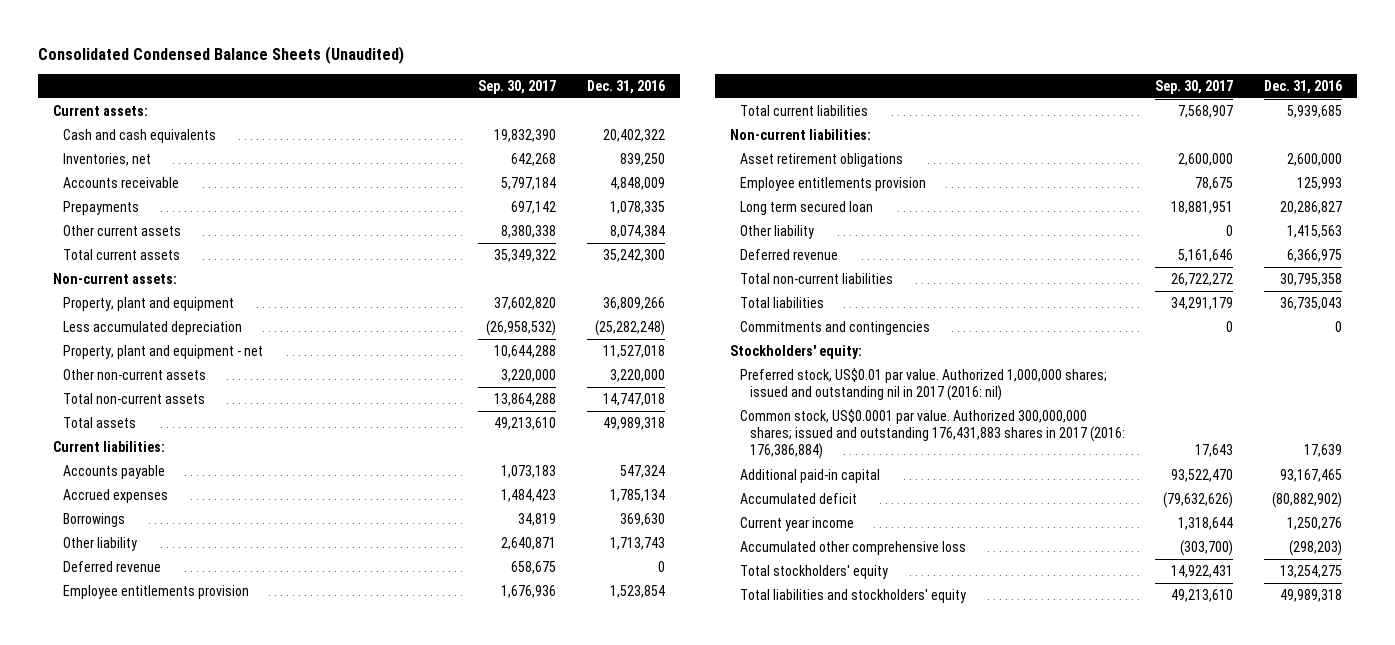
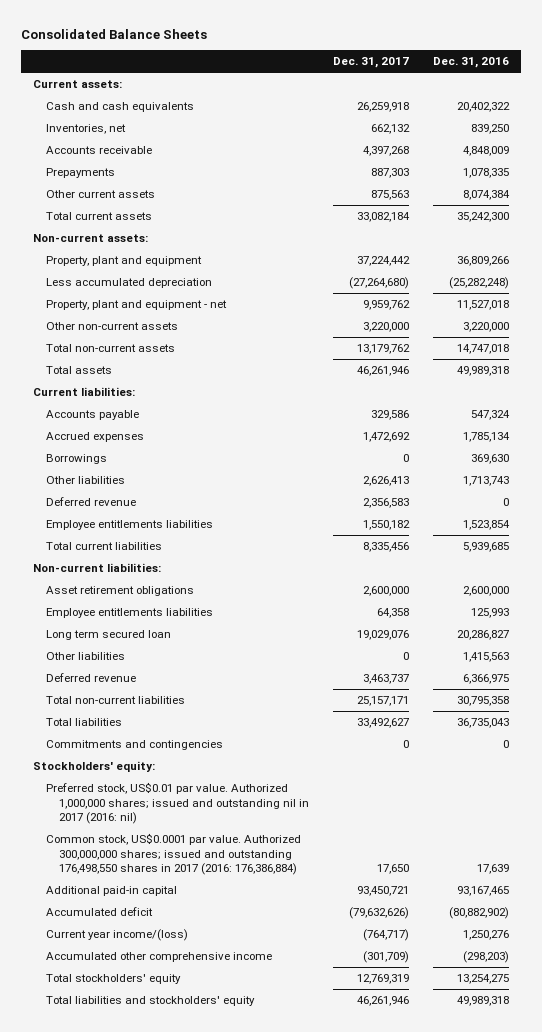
[38,45,405,64] Consolidated Condensed Balance Sheets (Unaudited) -> [21,28,208,39] Consolidated Balance Sheets
[478,79,557,94] Sep. 30, 2017 -> none
none -> [332,57,409,69] Dec. 31, 2017
[63,537,138,552] Other liability -> [45,476,125,485] Other liabilities
[63,585,250,600] Employee entitlements provision -> [45,520,213,531] Employee entitlements liabilities
[739,177,926,192] Employee entitlements provision -> [45,608,213,619] Employee entitlements liabilities
[739,225,814,240] Other liability -> [45,652,125,661] Other liabilities
[739,409,1125,460] Common stock, US$0.0001 par value. Authorized 300,000,000 shares; issued and outstanding 176,431,883 shares in 2017 (2016: 176,386,884) -> [45,833,301,876] Common stock, US$0.0001 par value. Authorized 300,000,000 shares; issued and outstanding 176,498,550 shares in 2017 (2016: 176,386,884)
[739,517,854,532] Current year income -> [45,929,188,942] Current year income/(loss)
[739,541,966,556] Accumulated other comprehensive loss -> [45,952,272,963] Accumulated other comprehensive income

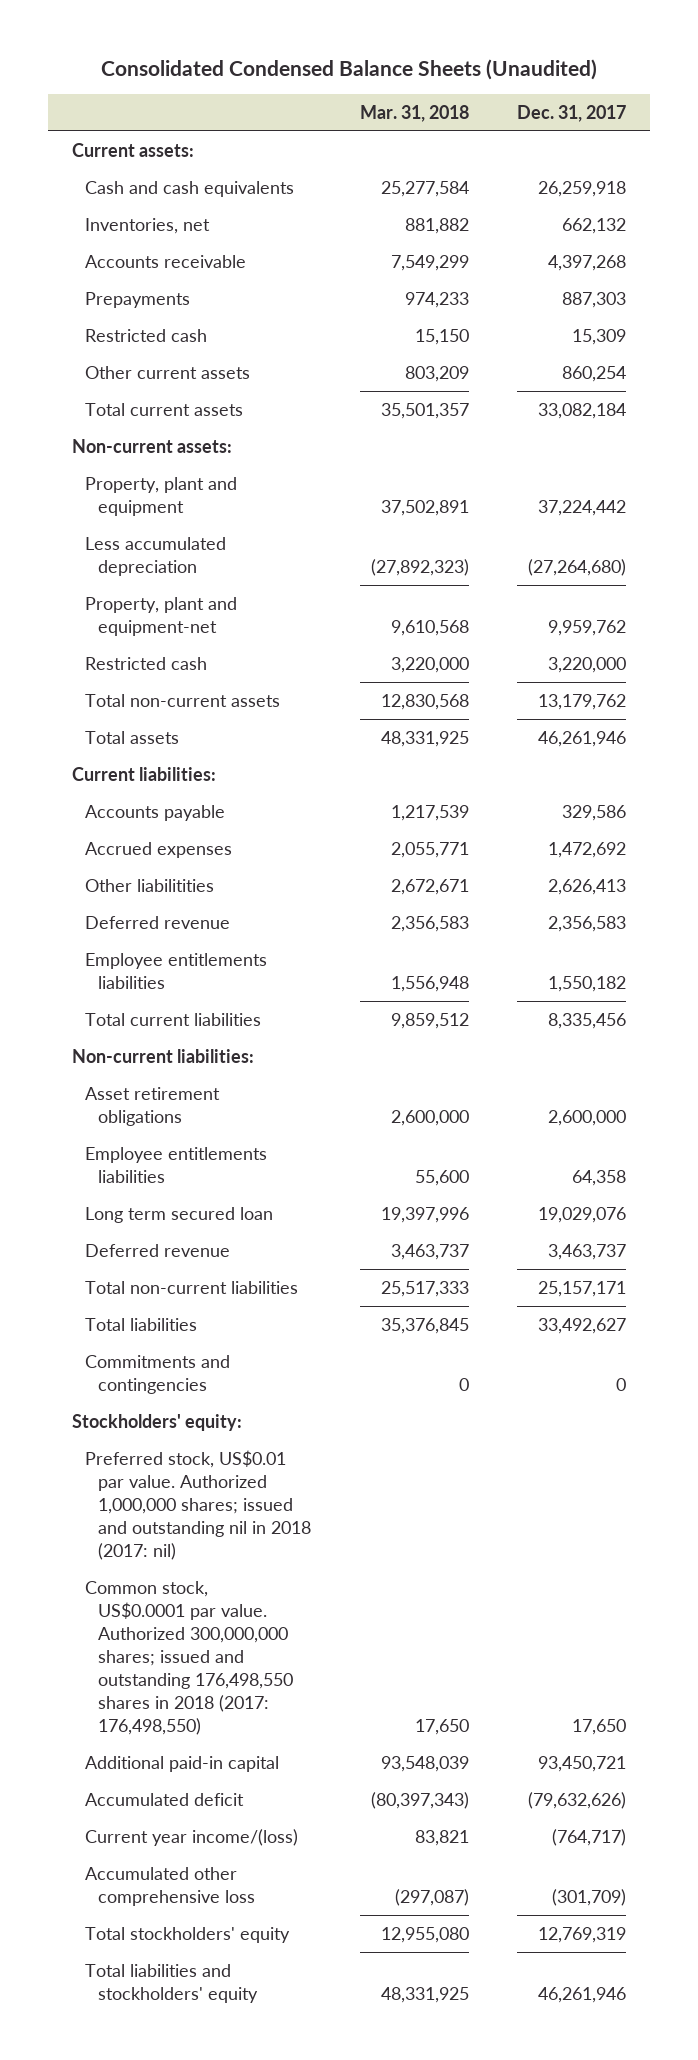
[21,28,208,39] Consolidated Balance Sheets -> [100,59,597,81] Consolidated Condensed Balance Sheets (Unaudited)
[433,57,510,69] Dec. 31, 2016 -> none
none -> [359,105,469,123] Mar. 31, 2018
none -> [85,328,208,342] Restricted cash
[370,190,409,201] 875,563 -> [561,365,626,382] 860,254
[45,300,227,311] Property, plant and equipment - net -> [85,596,238,636] Property, plant and equipment-net
[45,322,178,331] Other non-current assets -> [85,656,208,670] Restricted cash
[45,454,107,465] Borrowings -> none
[45,476,125,485] Other liabilities -> [85,878,215,892] Other liabilitities
[45,652,125,661] Other liabilities -> none
[45,782,309,825] Preferred stock, US$0.01 par value. Authorized 1,000,000 shares; issued and outstanding nil in 2017 (2016: nil) -> [85,1449,312,1560] Preferred stock, US$0.01 par value. Authorized 1,000,000 shares; issued and outstanding nil in 2018 (2017: nil)
[45,833,301,876] Common stock, US$0.0001 par value. Authorized 300,000,000 shares; issued and outstanding 176,498,550 shares in 2017 (2016: 176,386,884) -> [85,1580,294,1736] Common stock, US$0.0001 par value. Authorized 300,000,000 shares; issued and outstanding 176,498,550 shares in 2018 (2017: 176,498,550)
[45,952,272,963] Accumulated other comprehensive income -> [85,1866,256,1906] Accumulated other comprehensive loss

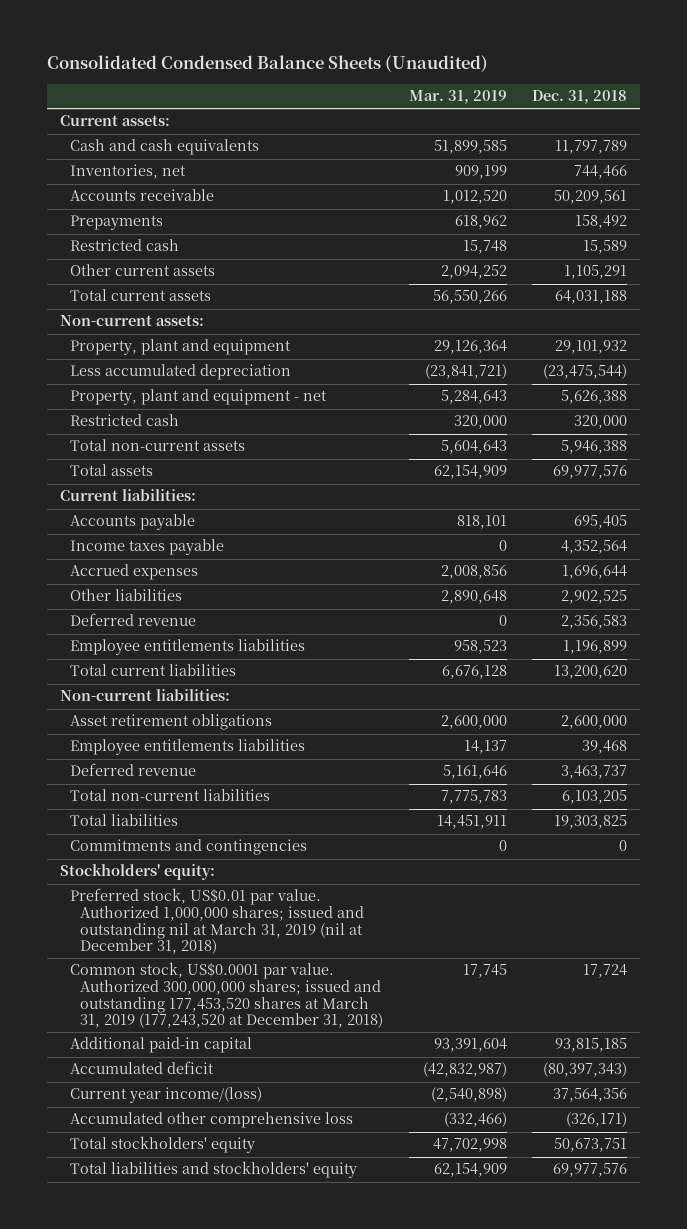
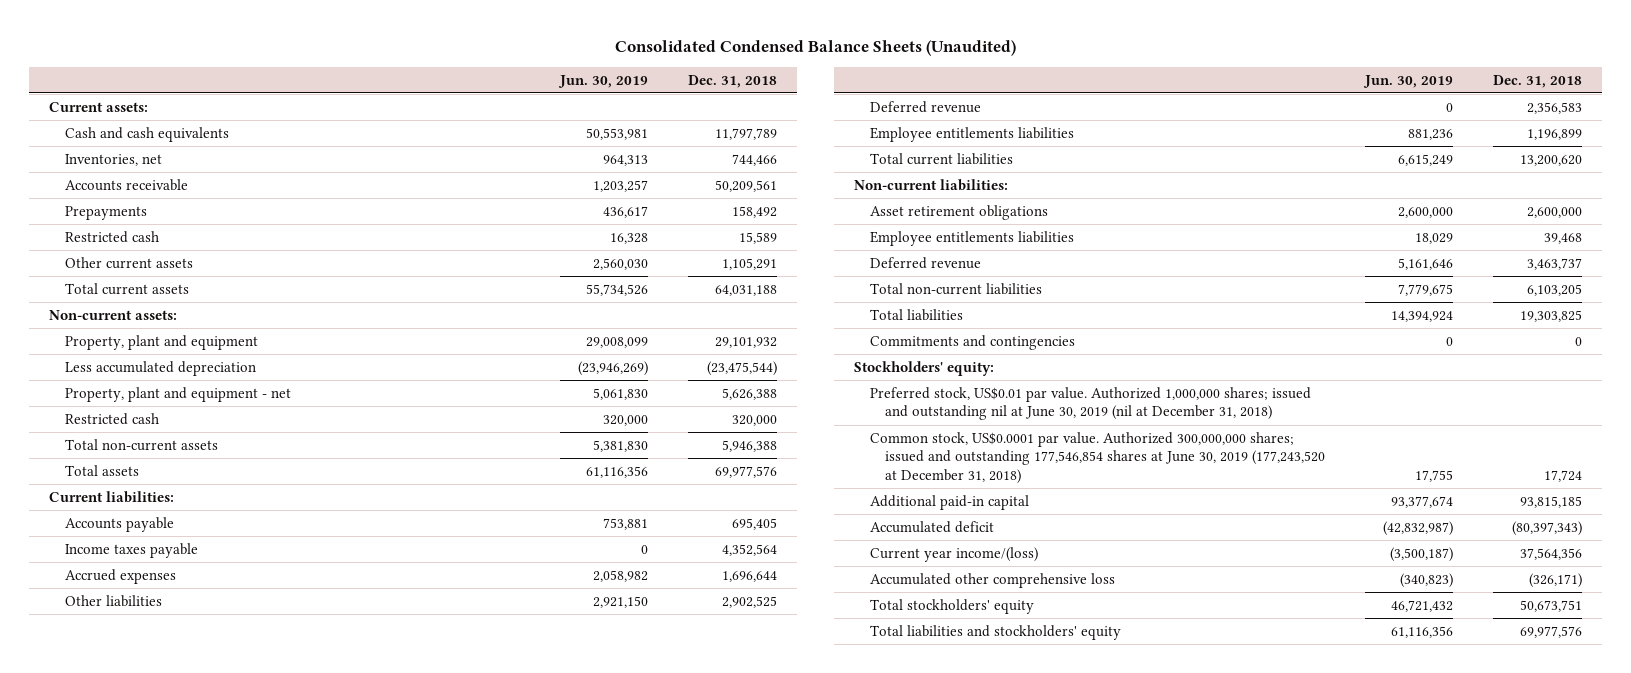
[408,90,507,105] Mar. 31, 2019 -> none
none -> [558,74,649,88] Jun. 30, 2019
[70,888,365,955] Preferred stock, US$0.01 par value. Authorized 1,000,000 shares; issued and outstanding nil at March 31, 2019 (nil at December 31, 2018) -> [869,386,1311,421] Preferred stock, US$0.01 par value. Authorized 1,000,000 shares; issued and outstanding nil at June 30, 2019 (nil at December 31, 2018)
[70,962,384,1029] Common stock, US$0.0001 par value. Authorized 300,000,000 shares; issued and outstanding 177,453,520 shares at March 31, 2019 (177,243,520 at December 31, 2018) -> [869,431,1326,485] Common stock, US$0.0001 par value. Authorized 300,000,000 shares; issued and outstanding 177,546,854 shares at June 30, 2019 (177,243,520 at December 31, 2018)

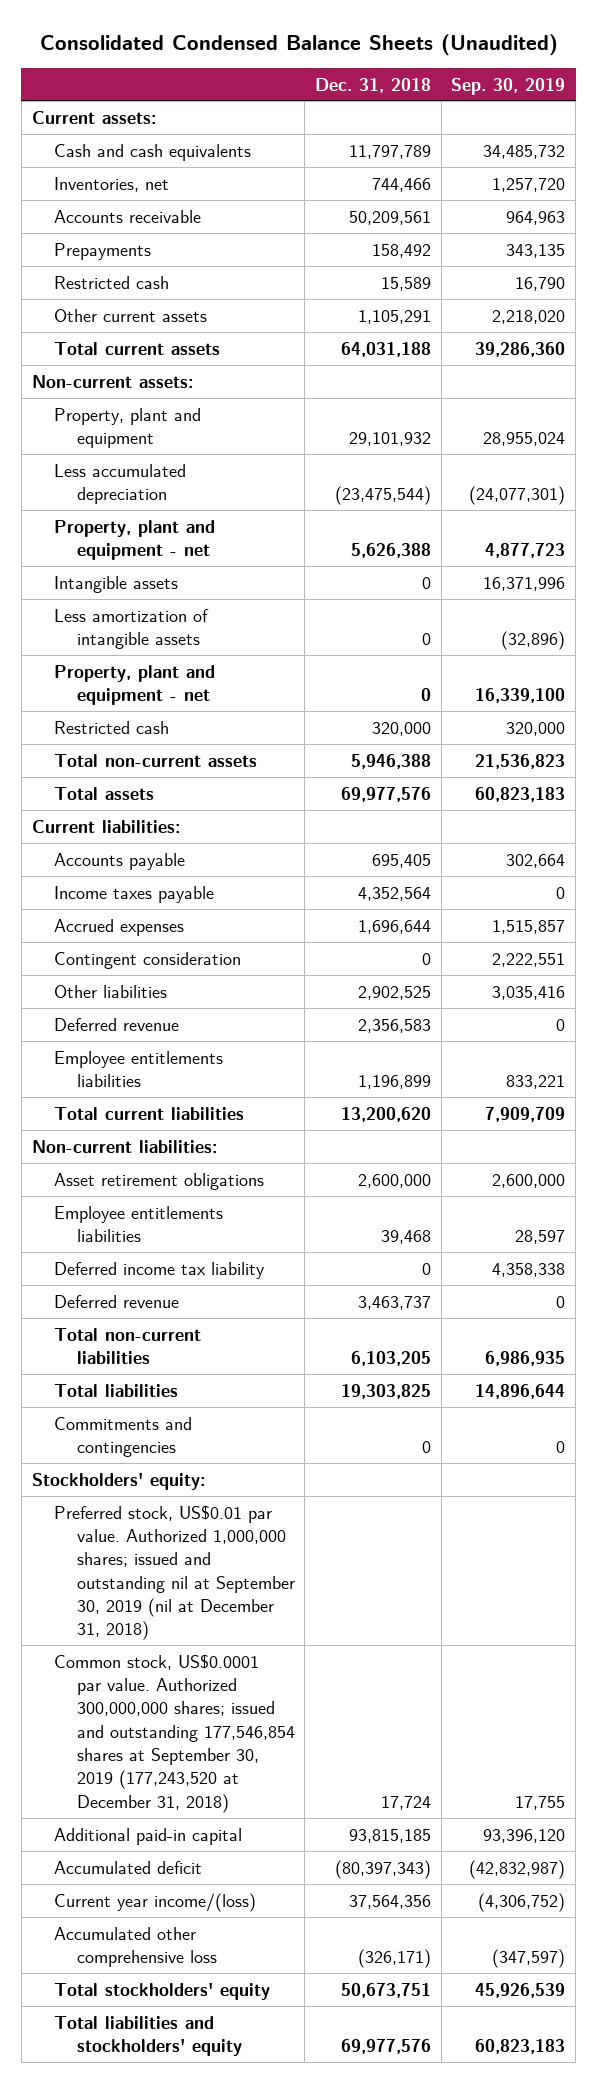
[558,74,649,88] Jun. 30, 2019 -> none
none -> [451,77,566,95] Sep. 30, 2019
none -> [54,575,179,593] Intangible assets
none -> [54,608,210,649] Less amortization of intangible assets
none -> [54,664,216,705] Property, plant and equipment - net
none -> [54,951,242,969] Contingent consideration
none -> [54,1261,266,1279] Deferred income tax liability
[869,386,1311,421] Preferred stock, US$0.01 par value. Authorized 1,000,000 shares; issued and outstanding nil at June 30, 2019 (nil at December 31, 2018) -> [54,1504,295,1641] Preferred stock, US$0.01 par value. Authorized 1,000,000 shares; issued and outstanding nil at September 30, 2019 (nil at December 31, 2018)
[869,431,1326,485] Common stock, US$0.0001 par value. Authorized 300,000,000 shares; issued and outstanding 177,546,854 shares at June 30, 2019 (177,243,520 at December 31, 2018) -> [54,1653,295,1813] Common stock, US$0.0001 par value. Authorized 300,000,000 shares; issued and outstanding 177,546,854 shares at September 30, 2019 (177,243,520 at December 31, 2018)

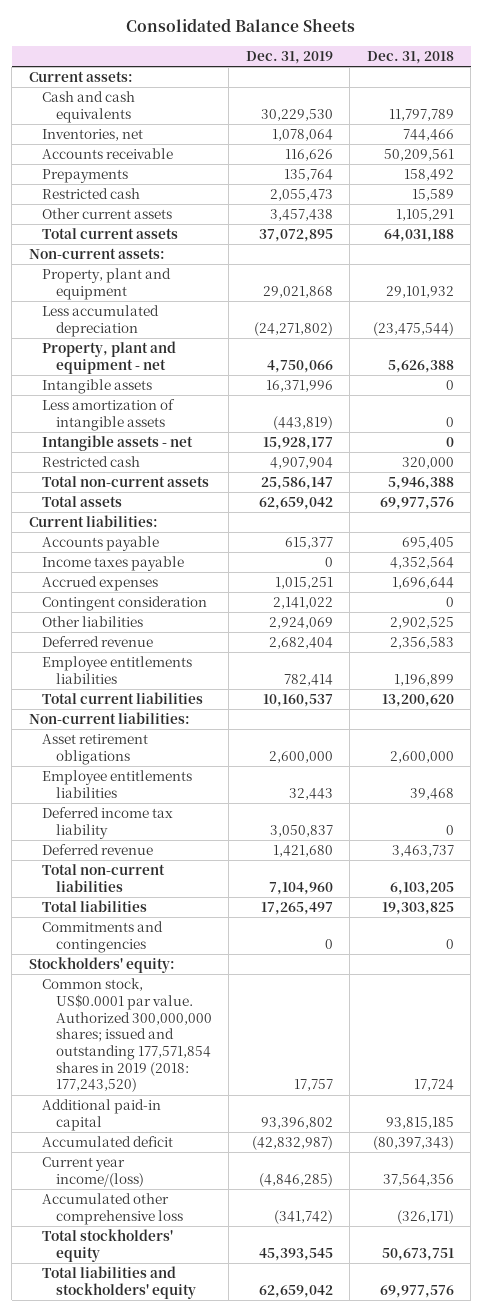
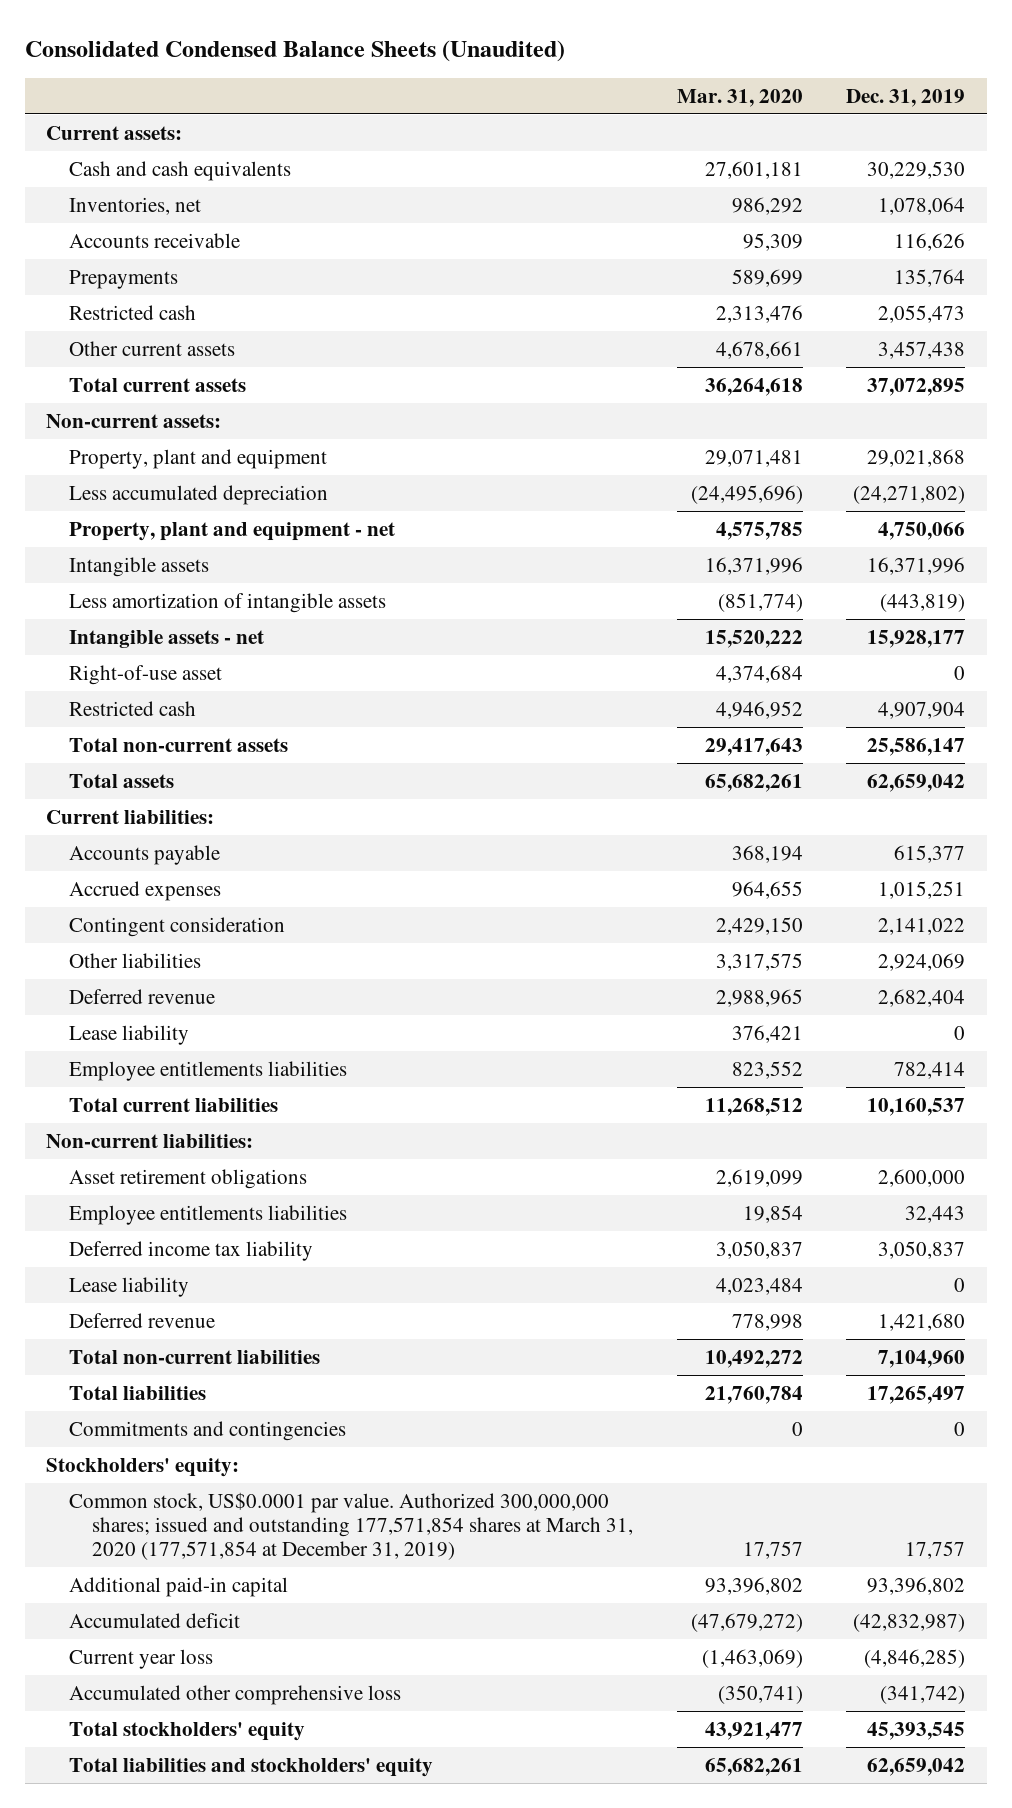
[126,18,356,33] Consolidated Balance Sheets -> [24,40,565,63] Consolidated Condensed Balance Sheets (Unaudited)
[366,50,454,64] Dec. 31, 2018 -> none
none -> [676,88,803,107] Mar. 31, 2020
none -> [69,664,223,685] Right-of-use asset
[42,556,185,572] Income taxes payable -> none
none -> [69,1024,190,1045] Lease liability
none -> [69,1276,190,1297] Lease liability
[42,978,212,1093] Common stock, US$0.0001 par value. Authorized 300,000,000 shares; issued and outstanding 177,571,854 shares in 2019 (2018: 177,243,520) -> [69,1491,634,1561] Common stock, US$0.0001 par value. Authorized 300,000,000 shares; issued and outstanding 177,571,854 shares at March 31, 2020 (177,571,854 at December 31, 2019)
[42,1157,144,1187] Current year income/(loss) -> [69,1648,214,1669] Current year loss

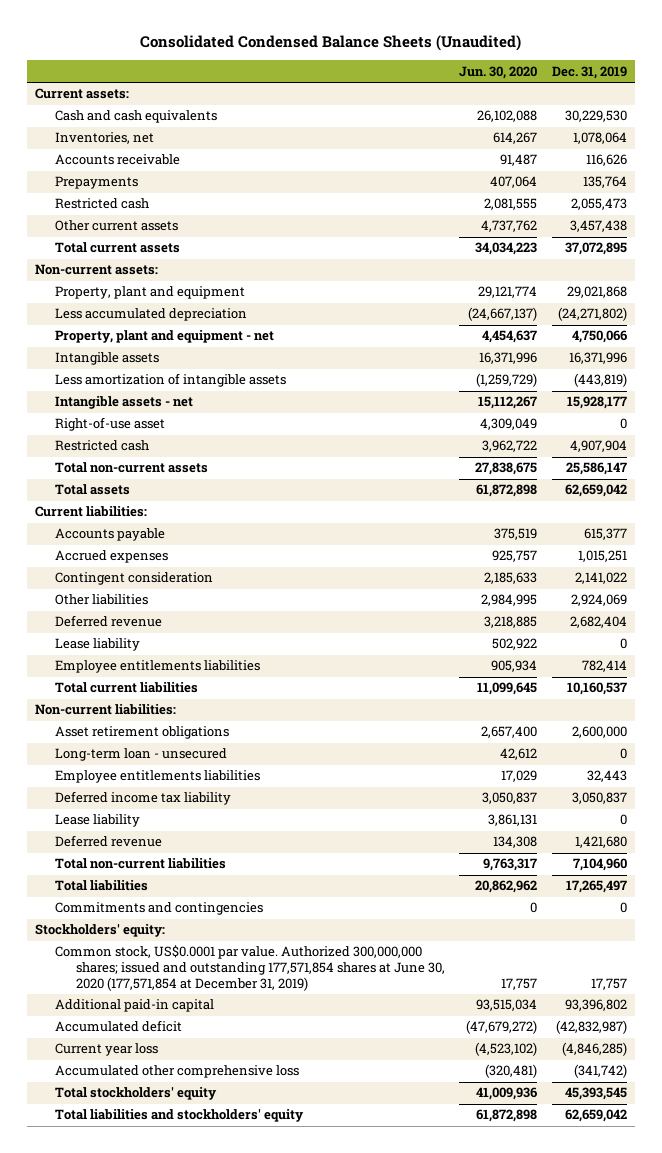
[676,88,803,107] Mar. 31, 2020 -> none
none -> [459,65,538,79] Jun. 30, 2020
none -> [55,748,228,762] Long-term loan - unsecured
[69,1491,634,1561] Common stock, US$0.0001 par value. Authorized 300,000,000 shares; issued and outstanding 177,571,854 shares at March 31, 2020 (177,571,854 at December 31, 2019) -> [55,945,445,992] Common stock, US$0.0001 par value. Authorized 300,000,000 shares; issued and outstanding 177,571,854 shares at June 30, 2020 (177,571,854 at December 31, 2019)

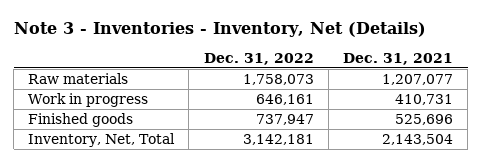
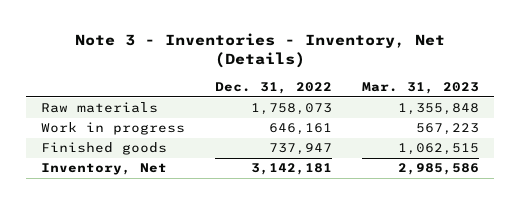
[343,52,454,65] Dec. 31, 2021 -> none
none -> [362,81,480,94] Mar. 31, 2023
[28,132,176,147] Inventory, Net, Total -> [40,163,167,176] Inventory, Net

